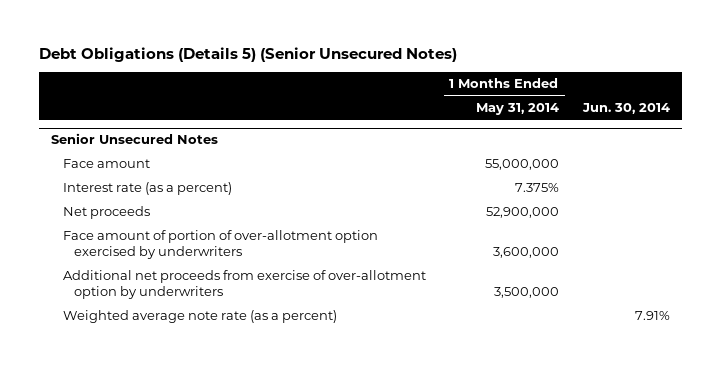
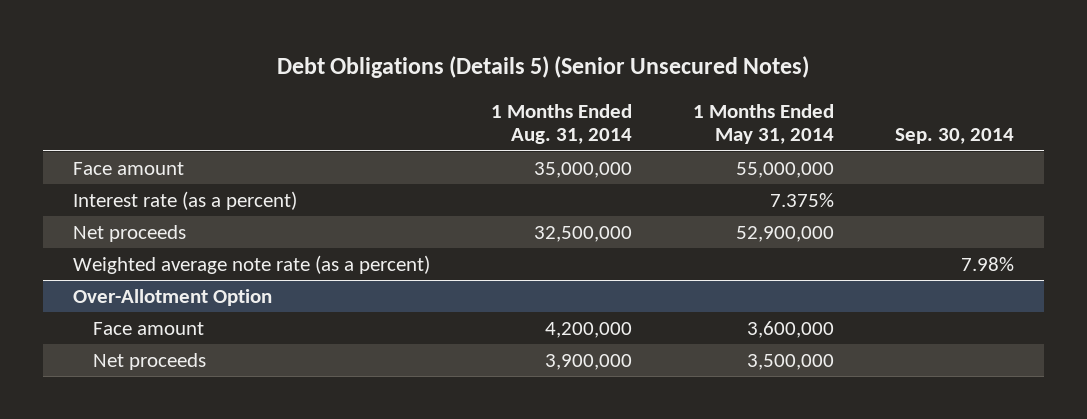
[582,102,671,114] Jun. 30, 2014 -> none
none -> [490,103,632,145] 1 Months Ended Aug. 31, 2014
none -> [894,128,1014,145] Sep. 30, 2014
[50,133,218,145] Senior Unsecured Notes -> none
[62,230,378,260] Face amount of portion of over-allotment option exercised by underwriters -> none
[62,270,426,300] Additional net proceeds from exercise of over-allotment option by underwriters -> none
none -> [73,288,273,306] Over-Allotment Option
none -> [93,321,205,335] Face amount
none -> [93,352,207,370] Net proceeds

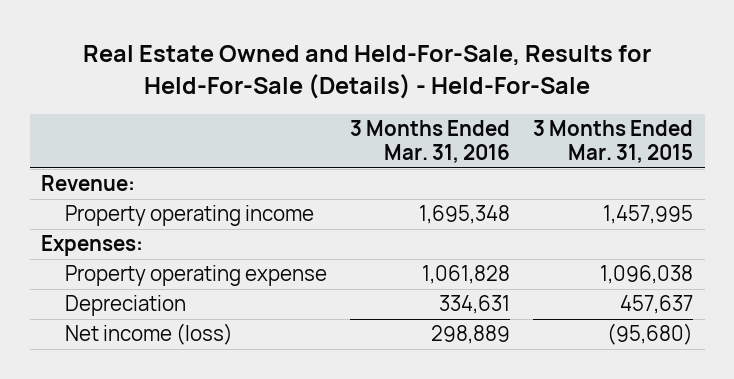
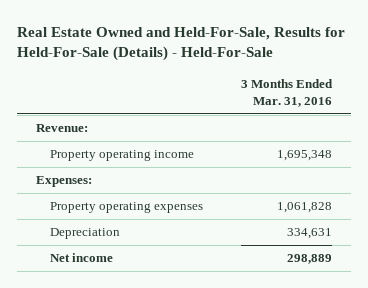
[533,120,694,164] 3 Months Ended Mar. 31, 2015 -> none
[65,265,328,287] Property operating expense -> [49,202,203,214] Property operating expenses
[65,323,234,346] Net income (loss) -> [49,253,113,263] Net income

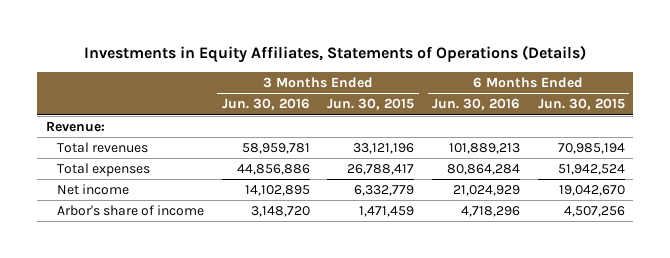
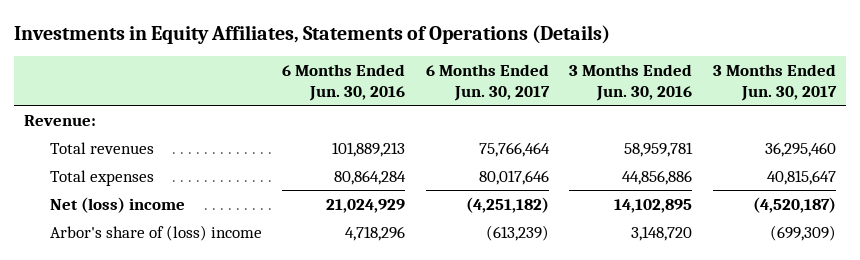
[327,98,415,111] Jun. 30, 2015 -> none
[537,98,625,111] Jun. 30, 2015 -> none
none -> [425,64,550,101] 6 Months Ended Jun. 30, 2017
none -> [712,64,837,101] 3 Months Ended Jun. 30, 2017
[57,184,130,196] Net income -> [50,196,186,213] Net (loss) income
[57,205,205,217] Arbor's share of income -> [50,224,263,241] Arbor's share of (loss) income

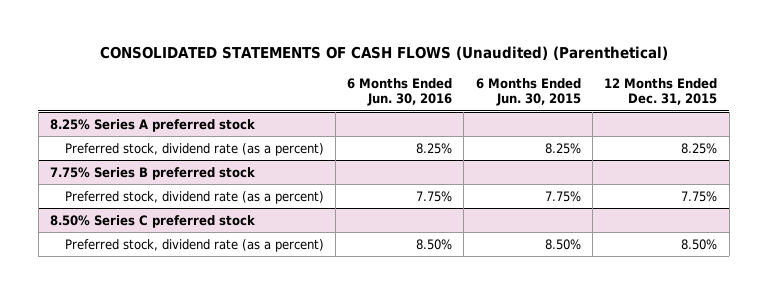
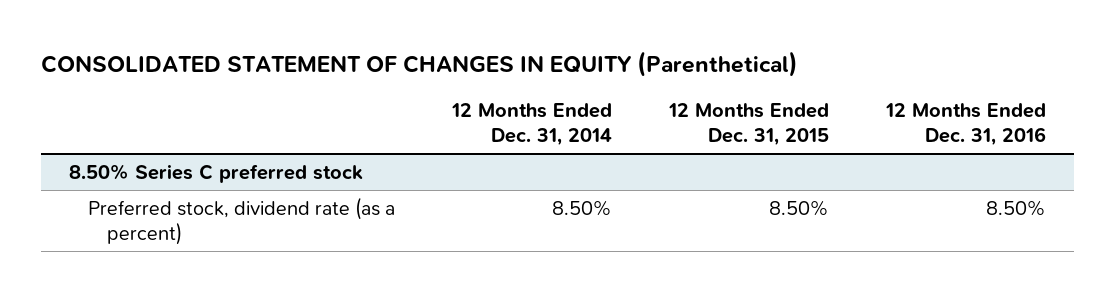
[99,46,668,61] CONSOLIDATED STATEMENTS OF CASH FLOWS (Unaudited) (Parenthetical) -> [40,50,798,77] CONSOLIDATED STATEMENT OF CHANGES IN EQUITY (Parenthetical)
[347,78,453,107] 6 Months Ended Jun. 30, 2016 -> none
[475,78,581,107] 6 Months Ended Jun. 30, 2015 -> none
none -> [451,103,613,146] 12 Months Ended Dec. 31, 2014
none -> [884,103,1046,146] 12 Months Ended Dec. 31, 2016
[49,118,255,132] 8.25% Series A preferred stock -> none
[64,142,324,156] Preferred stock, dividend rate (as a percent) -> none
[49,166,255,180] 7.75% Series B preferred stock -> none
[64,190,324,204] Preferred stock, dividend rate (as a percent) -> none

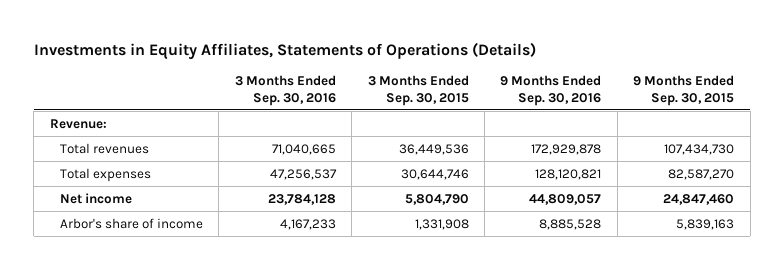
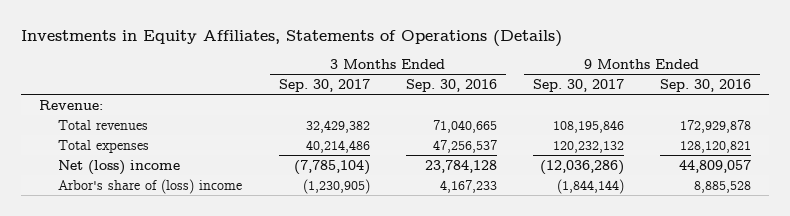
[367,75,469,106] 3 Months Ended Sep. 30, 2015 -> none
[633,75,735,106] 9 Months Ended Sep. 30, 2015 -> none
none -> [278,79,370,93] Sep. 30, 2017
none -> [532,79,624,93] Sep. 30, 2017
[59,192,132,204] Net income -> [58,159,181,175] Net (loss) income
[59,217,203,229] Arbor's share of income -> [58,178,243,194] Arbor's share of (loss) income

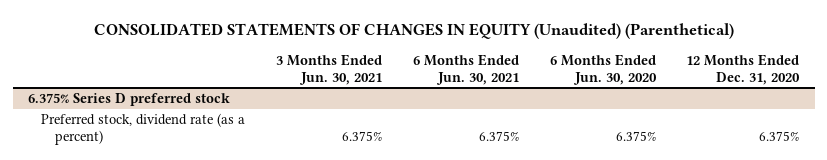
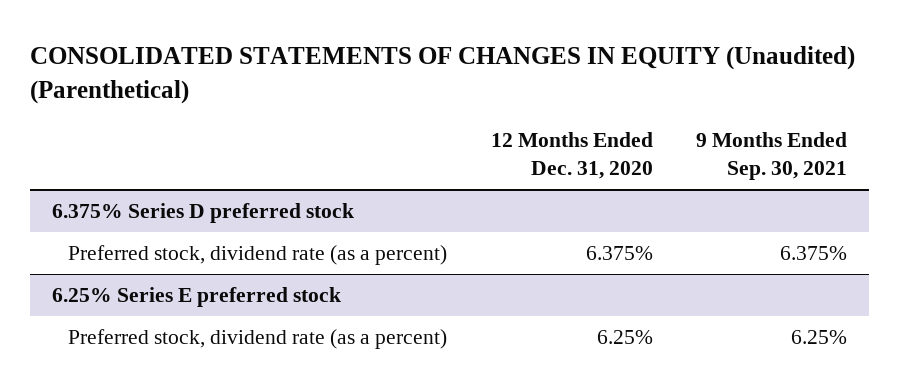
[276,53,383,85] 3 Months Ended Jun. 30, 2021 -> none
[412,53,519,85] 6 Months Ended Jun. 30, 2021 -> none
[549,53,657,85] 6 Months Ended Jun. 30, 2020 -> none
none -> [695,132,847,181] 9 Months Ended Sep. 30, 2021
none -> [52,287,342,308] 6.25% Series E preferred stock
none -> [68,329,448,350] Preferred stock, dividend rate (as a percent)

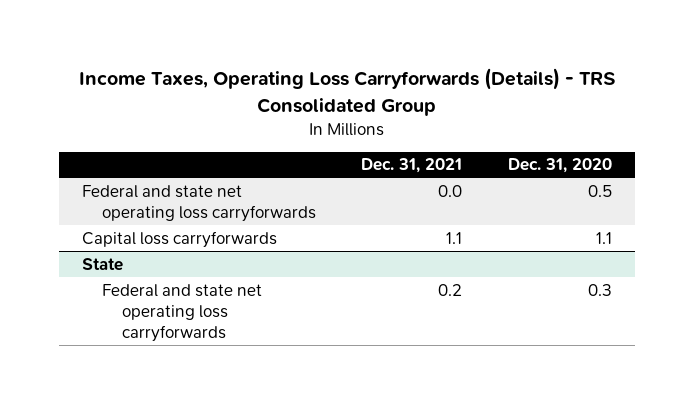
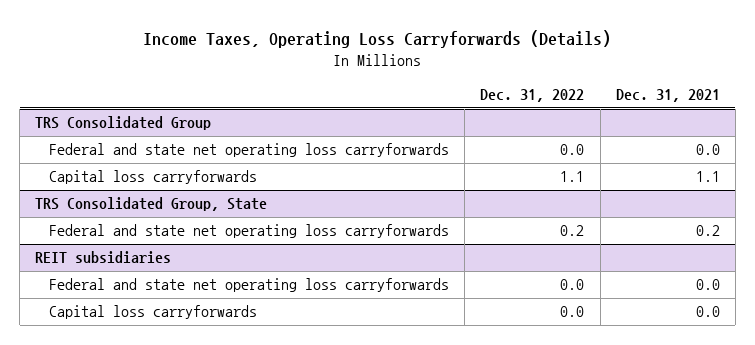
[78,68,615,116] Income Taxes, Operating Loss Carryforwards (Details) - TRS Consolidated Group -> [143,29,612,48] Income Taxes, Operating Loss Carryforwards (Details)
[507,158,612,174] Dec. 31, 2020 -> none
none -> [480,89,585,103] Dec. 31, 2022
none -> [35,116,212,131] TRS Consolidated Group
[81,257,123,271] State -> none
none -> [35,197,268,212] TRS Consolidated Group, State
none -> [35,251,172,264] REIT subsidiaries
none -> [49,278,450,293] Federal and state net operating loss carryforwards
none -> [49,305,258,320] Capital loss carryforwards

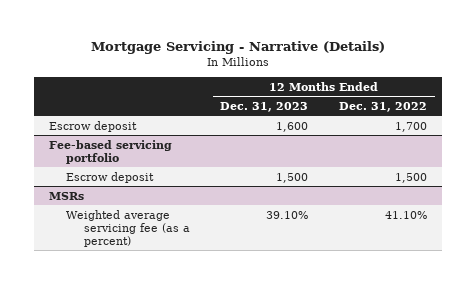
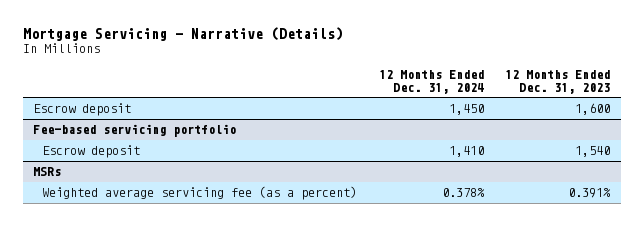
[339,101,428,112] Dec. 31, 2022 -> none
none -> [378,70,484,94] 12 Months Ended Dec. 31, 2024
[276,172,309,183] 1,500 -> [575,146,611,158] 1,540
[266,210,309,219] 39.10% -> [568,188,612,199] 0.391%

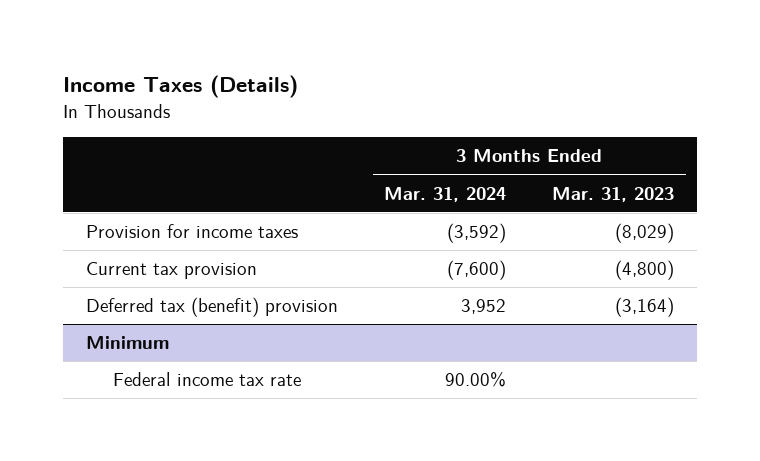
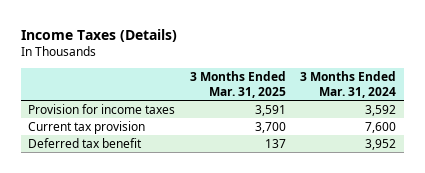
[552,186,675,202] Mar. 31, 2023 -> none
none -> [189,71,286,98] 3 Months Ended Mar. 31, 2025
[85,336,169,350] Minimum -> none
[113,372,302,387] Federal income tax rate -> none
[447,223,507,244] (3,592) -> [365,105,397,117] 3,592
[447,260,507,281] (7,600) -> [365,122,397,134] 7,600
[85,297,338,318] Deferred tax (benefit) provision -> [28,138,143,149] Deferred tax benefit

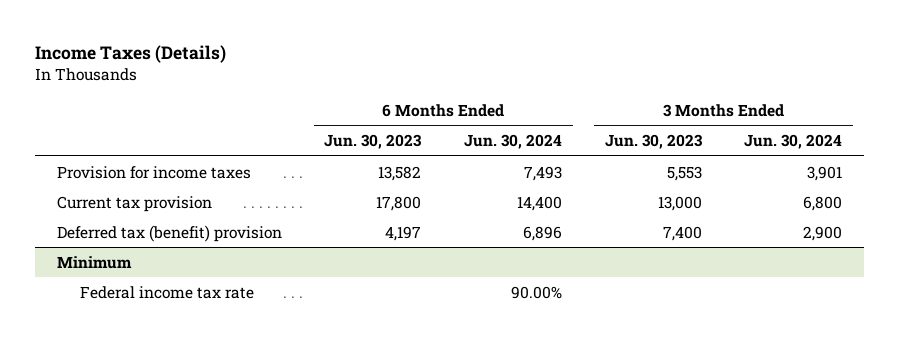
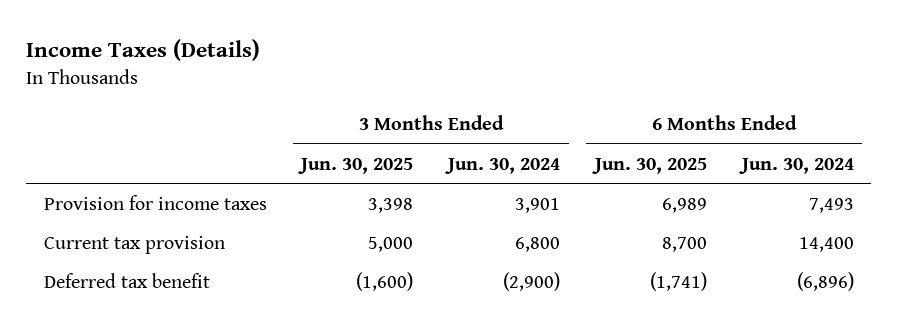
[324,134,423,150] Jun. 30, 2023 -> none
[604,134,703,150] Jun. 30, 2023 -> none
none -> [298,157,414,174] Jun. 30, 2025
none -> [591,157,707,174] Jun. 30, 2025
[56,255,132,269] Minimum -> none
[80,285,255,299] Federal income tax rate -> none
[56,224,282,242] Deferred tax (benefit) provision -> [43,272,210,288] Deferred tax benefit
[523,225,563,241] 6,896 -> [796,271,854,291] (6,896)
[803,225,843,241] 2,900 -> [503,271,561,291] (2,900)

